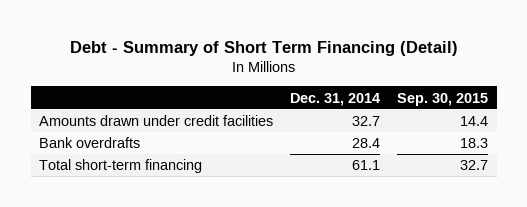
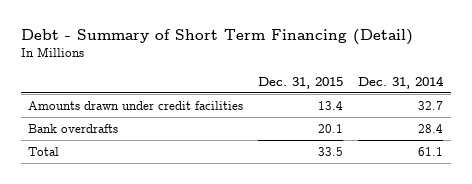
[397,92,489,106] Sep. 30, 2015 -> none
none -> [258,76,344,89] Dec. 31, 2015
[39,159,203,174] Total short-term financing -> [28,147,60,157] Total

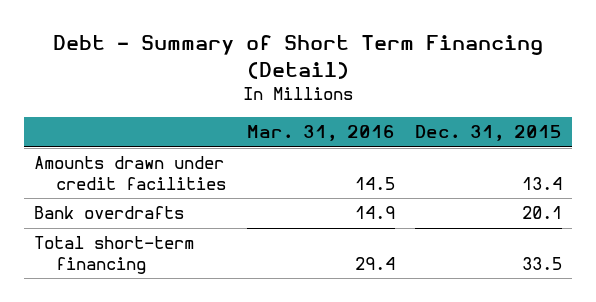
[358,75,445,89] Dec. 31, 2014 -> none
none -> [246,125,395,142] Mar. 31, 2016
[28,147,60,157] Total -> [34,236,195,275] Total short-term financing

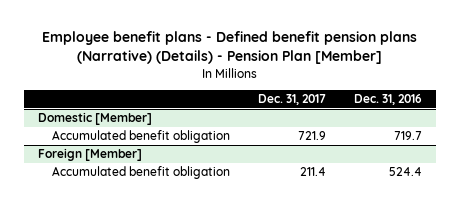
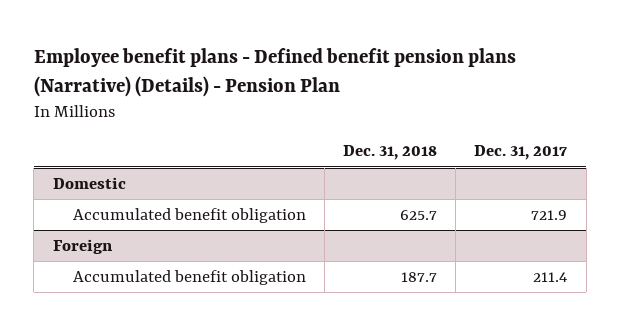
[41,31,417,65] Employee benefit plans - Defined benefit pension plans (Narrative) (Details) - Pension Plan [Member] -> [33,47,516,97] Employee benefit plans - Defined benefit pension plans (Narrative) (Details) - Pension Plan
[353,94,422,106] Dec. 31, 2016 -> none
none -> [343,145,438,161] Dec. 31, 2018
[37,112,152,126] Domestic [Member] -> [52,176,126,189] Domestic
[37,148,142,162] Foreign [Member] -> [52,238,113,254] Foreign

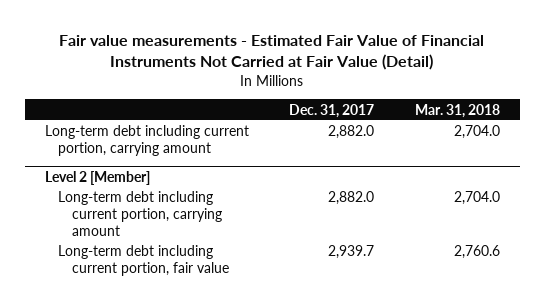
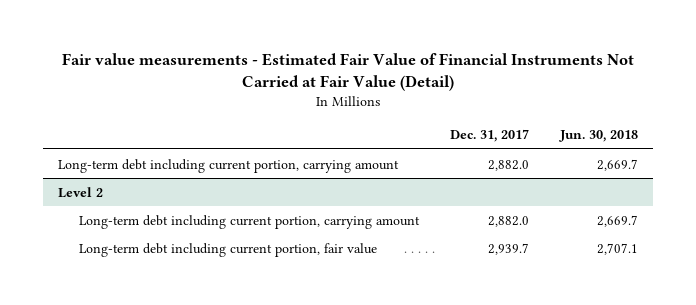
[414,103,500,118] Mar. 31, 2018 -> none
none -> [558,130,638,143] Jun. 30, 2018
[44,170,150,185] Level 2 [Member] -> [58,186,104,198] Level 2

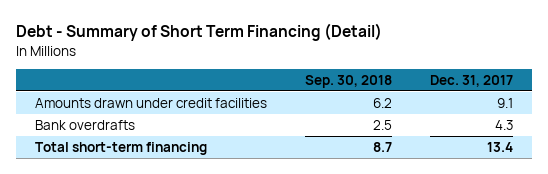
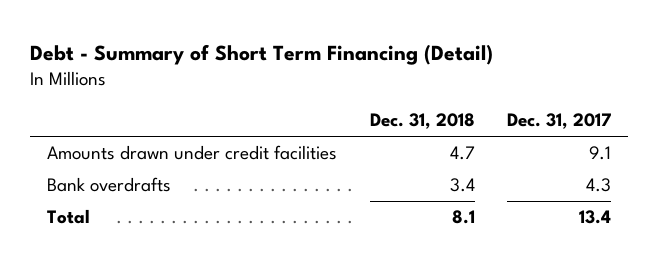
[304,74,392,88] Sep. 30, 2018 -> none
none -> [369,113,475,130] Dec. 31, 2018
[35,141,208,155] Total short-term financing -> [46,209,90,225] Total

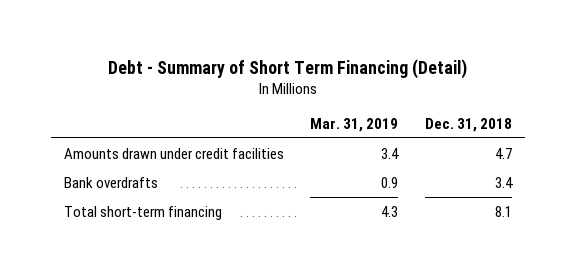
[507,113,612,130] Dec. 31, 2017 -> none
none -> [310,117,399,132] Mar. 31, 2019
[46,209,90,225] Total -> [63,205,222,220] Total short-term financing

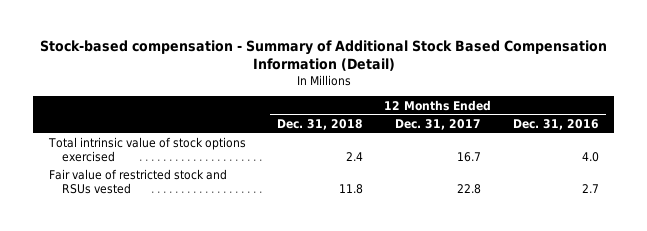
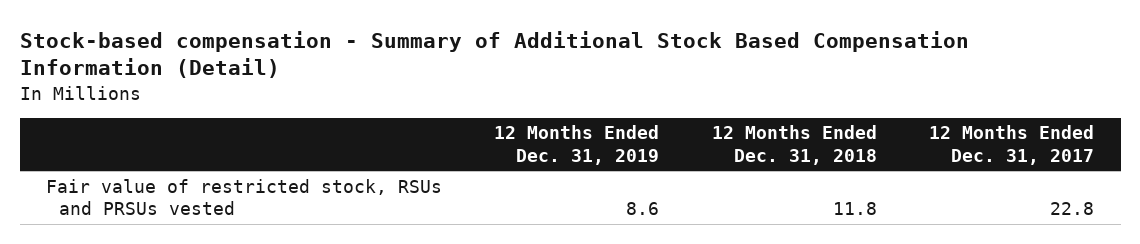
[512,118,599,130] Dec. 31, 2016 -> none
none -> [494,125,660,165] 12 Months Ended Dec. 31, 2019
[47,137,246,163] Total intrinsic value of stock options exercised -> none
[48,169,227,195] Fair value of restricted stock and RSUs vested -> [46,178,443,216] Fair value of restricted stock, RSUs and PRSUs vested

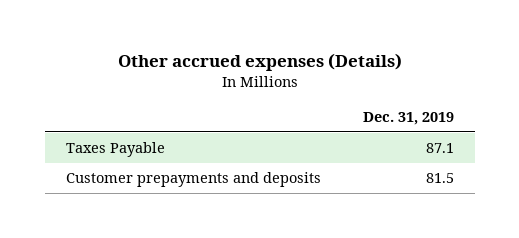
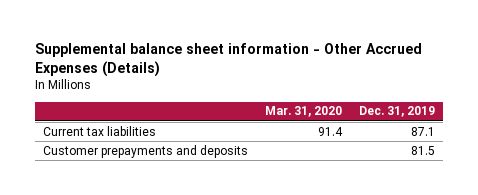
[117,53,402,72] Other accrued expenses (Details) -> [35,43,423,77] Supplemental balance sheet information - Other Accrued Expenses (Details)
none -> [265,106,343,118] Mar. 31, 2020
[65,142,165,158] Taxes Payable -> [43,125,157,136] Current tax liabilities

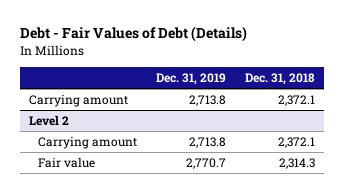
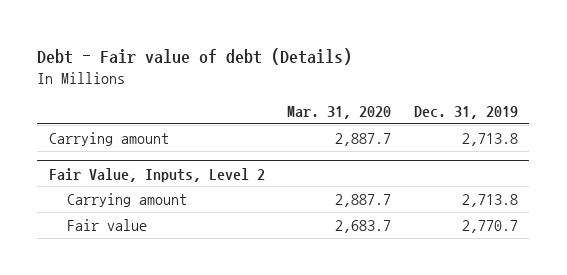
[19,26,247,43] Debt - Fair Values of Debt (Details) -> [37,47,353,65] Debt - Fair value of debt (Details)
[244,72,315,85] Dec. 31, 2018 -> none
none -> [287,106,392,120] Mar. 31, 2020
[28,114,69,126] Level 2 -> [48,167,265,182] Fair Value, Inputs, Level 2

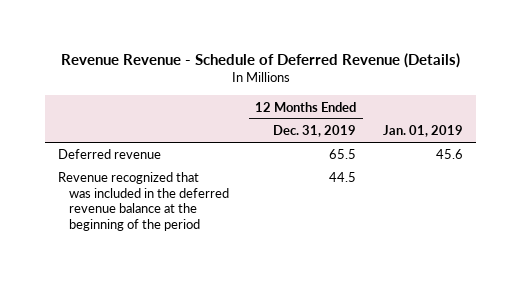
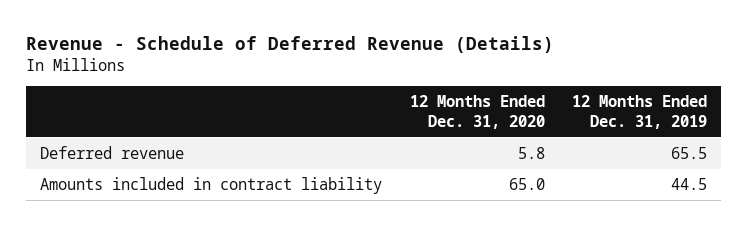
[60,52,460,68] Revenue Revenue - Schedule of Deferred Revenue (Details) -> [26,36,555,54] Revenue - Schedule of Deferred Revenue (Details)
[383,125,464,138] Jan. 01, 2019 -> none
none -> [409,94,545,129] 12 Months Ended Dec. 31, 2020
[58,172,229,231] Revenue recognized that was included in the deferred revenue balance at the beginning of the period -> [40,176,383,194] Amounts included in contract liability

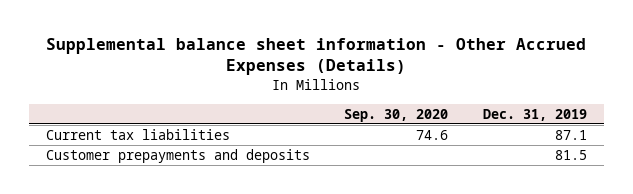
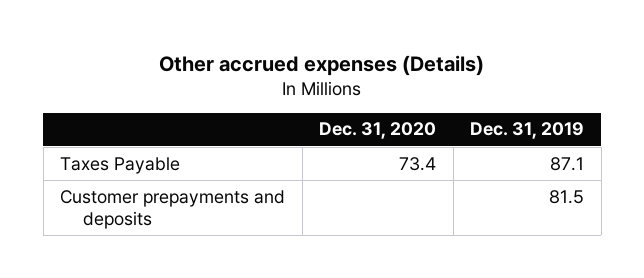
[46,37,587,76] Supplemental balance sheet information - Other Accrued Expenses (Details) -> [159,54,485,76] Other accrued expenses (Details)
[344,108,449,122] Sep. 30, 2020 -> none
none -> [319,122,437,140] Dec. 31, 2020
[45,129,230,141] Current tax liabilities -> [60,156,181,174] Taxes Payable

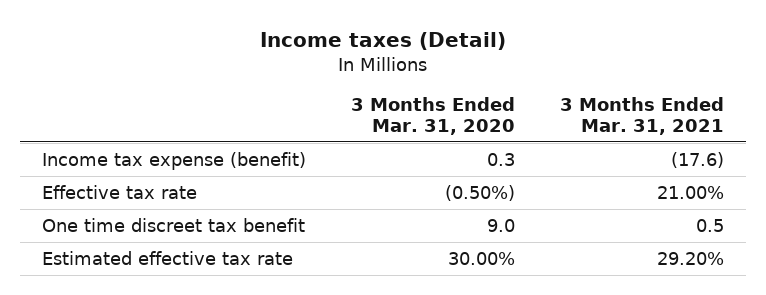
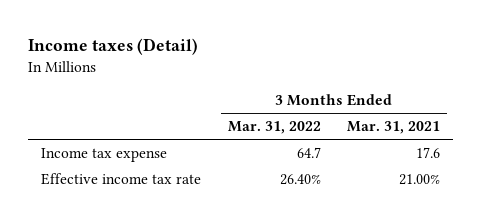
[350,97,515,135] 3 Months Ended Mar. 31, 2020 -> none
none -> [227,121,321,135] Mar. 31, 2022
[42,217,306,232] One time discreet tax benefit -> none
[42,250,294,265] Estimated effective tax rate -> none
[42,151,307,170] Income tax expense (benefit) -> [40,147,167,162] Income tax expense
[670,151,724,168] (17.6) -> [416,146,441,158] 17.6
[42,184,198,199] Effective tax rate -> [40,172,201,185] Effective income tax rate

